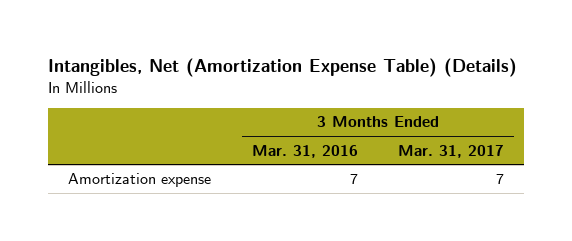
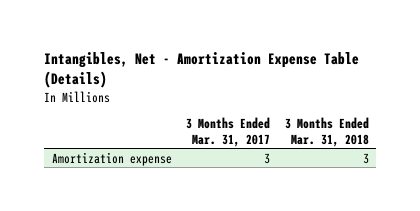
[48,57,518,77] Intangibles, Net (Amortization Expense Table) (Details) -> [44,52,360,89] Intangibles, Net - Amortization Expense Table (Details)
[251,144,358,158] Mar. 31, 2016 -> none
none -> [284,117,369,147] 3 Months Ended Mar. 31, 2018
[495,174,504,185] 7 -> [264,152,271,164] 3

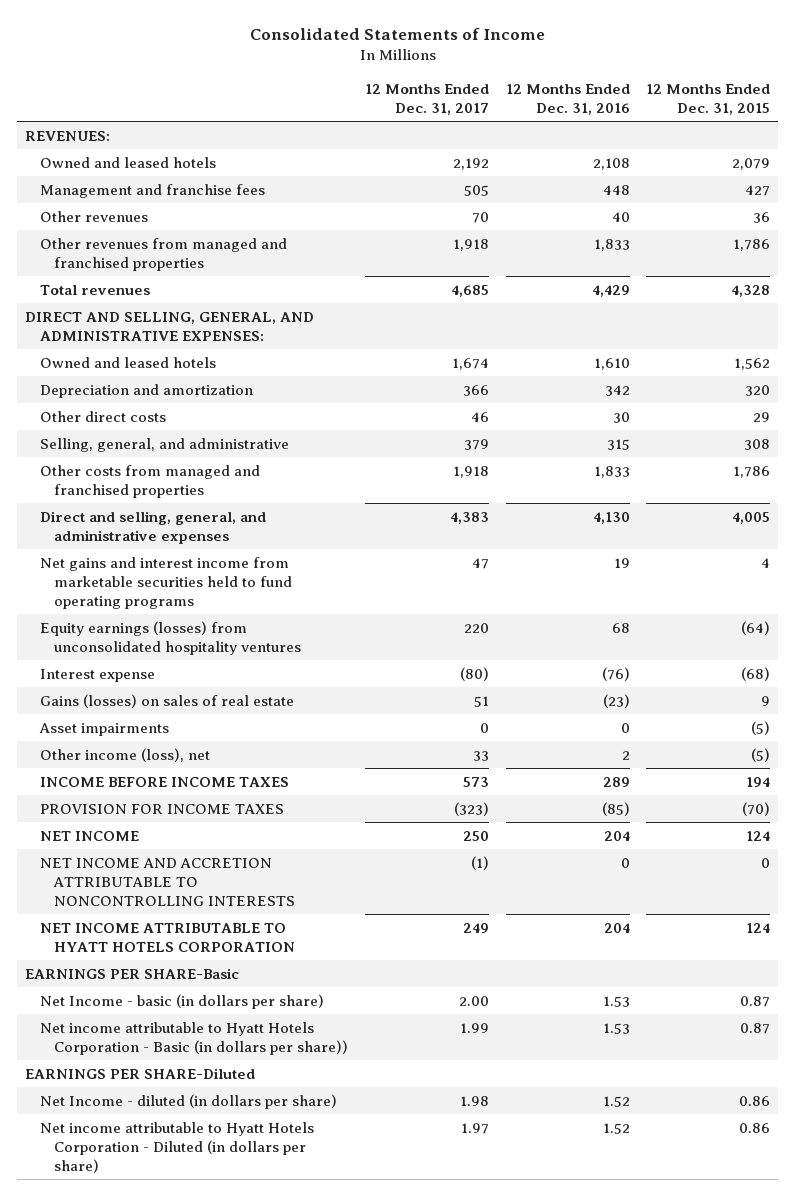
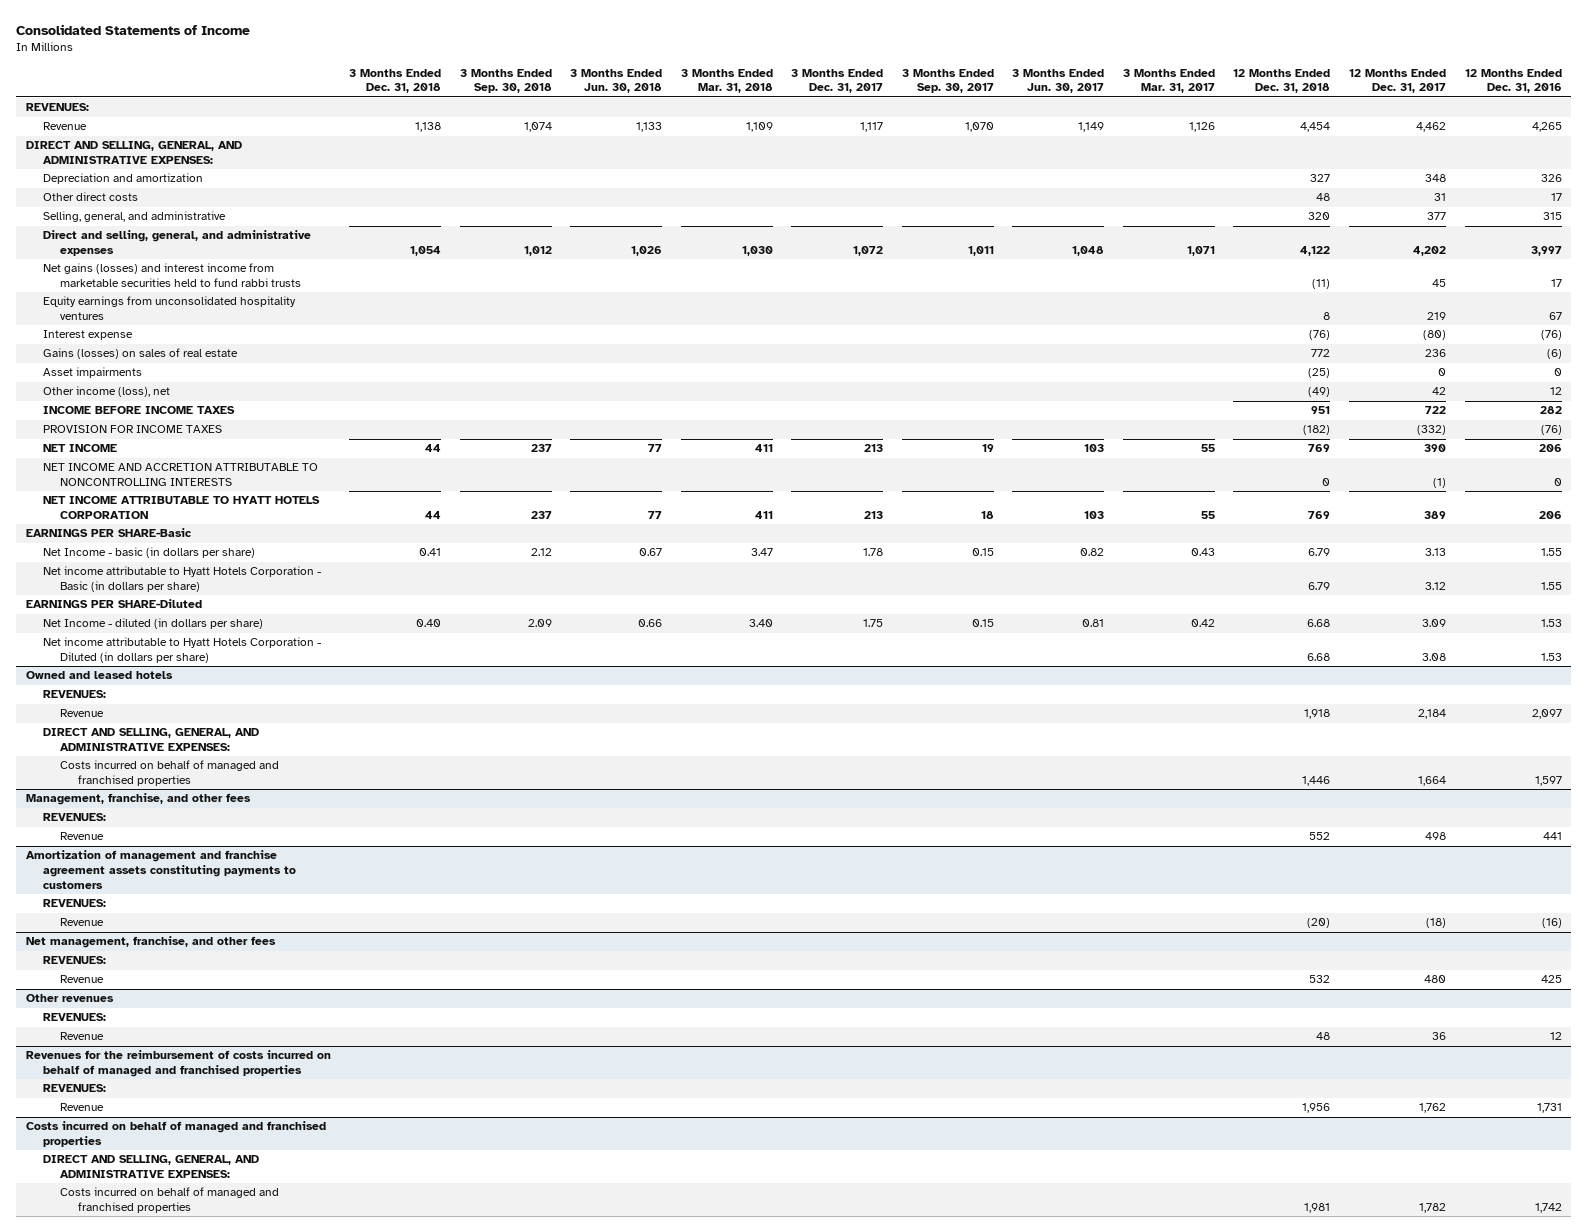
[646,83,771,115] 12 Months Ended Dec. 31, 2015 -> none
none -> [349,68,442,94] 3 Months Ended Dec. 31, 2018
none -> [459,68,552,94] 3 Months Ended Sep. 30, 2018
none -> [570,68,663,94] 3 Months Ended Jun. 30, 2018
none -> [680,68,773,94] 3 Months Ended Mar. 31, 2018
none -> [791,68,884,94] 3 Months Ended Dec. 31, 2017
none -> [901,68,994,94] 3 Months Ended Sep. 30, 2017
none -> [1012,68,1105,94] 3 Months Ended Jun. 30, 2017
none -> [1122,68,1215,94] 3 Months Ended Mar. 31, 2017
none -> [1233,68,1331,94] 12 Months Ended Dec. 31, 2018
[39,156,216,168] Owned and leased hotels -> none
[39,183,265,198] Management and franchise fees -> none
[39,210,148,222] Other revenues -> none
[39,237,287,271] Other revenues from managed and franchised properties -> none
[39,284,150,295] Total revenues -> none
none -> [42,122,87,131] Revenue
[39,356,216,368] Owned and leased hotels -> none
[39,464,260,498] Other costs from managed and franchised properties -> none
[462,384,489,396] 366 -> [1425,174,1447,183] 348
[604,384,630,396] 342 -> [1540,174,1562,183] 326
[470,411,489,422] 46 -> [1434,193,1447,202] 31
[612,411,630,423] 30 -> [1550,193,1562,202] 17
[463,438,489,450] 379 -> [1427,212,1447,221] 377
[449,511,489,524] 4,383 -> [1413,246,1447,257] 4,202
[592,511,630,524] 4,130 -> [1530,246,1562,257] 3,997
[39,556,293,609] Net gains and interest income from marketable securities held to fund operating programs -> [42,263,302,288] Net gains (losses) and interest income from marketable securities held to fund rabbi trusts
[471,557,489,569] 47 -> [1432,279,1447,288] 45
[613,557,630,568] 19 -> [1550,279,1562,288] 17
[39,620,302,655] Equity earnings (losses) from unconsolidated hospitality ventures -> [42,296,296,321] Equity earnings from unconsolidated hospitality ventures
[463,622,489,633] 220 -> [1427,312,1447,321] 219
[611,622,630,633] 68 -> [1548,312,1562,321] 67
[473,695,489,707] 51 -> [1425,349,1447,358] 236
[602,693,630,708] (23) -> [1546,349,1562,360] (6)
[472,750,489,761] 33 -> [1432,387,1447,396] 42
[621,750,630,760] 2 -> [1549,387,1562,396] 12
[462,776,489,787] 573 -> [1425,406,1447,415] 722
[602,776,630,787] 289 -> [1539,406,1562,415] 282
[453,801,489,816] (323) -> [1417,425,1447,436] (332)
[601,801,630,816] (85) -> [1540,425,1562,436] (76)
[462,830,489,841] 250 -> [1424,444,1447,453] 390
[603,830,630,841] 204 -> [1538,444,1562,453] 206
[462,922,489,933] 249 -> [1424,511,1447,520] 389
[603,922,630,933] 204 -> [1538,511,1562,520] 206
[458,995,489,1006] 2.00 -> [1425,548,1447,557] 3.13
[602,995,630,1007] 1.53 -> [1540,548,1562,557] 1.55
[39,1021,349,1055] Net income attributable to Hyatt Hotels Corporation - Basic (in dollars per share)) -> [42,566,321,593] Net income attributable to Hyatt Hotels Corporation - Basic (in dollars per share)
[459,1022,489,1033] 1.99 -> [1425,582,1447,591] 3.12
[602,1022,630,1034] 1.53 -> [1540,582,1562,591] 1.55
[459,1095,489,1106] 1.98 -> [1422,619,1447,628] 3.09
[602,1095,630,1107] 1.52 -> [1540,619,1562,628] 1.53
[460,1122,489,1134] 1.97 -> [1422,653,1447,662] 3.08
[602,1122,630,1134] 1.52 -> [1540,653,1562,662] 1.53
none -> [25,671,173,680] Owned and leased hotels
none -> [42,690,106,699] REVENUES:
none -> [60,709,105,718] Revenue
none -> [42,728,259,752] DIRECT AND SELLING, GENERAL, AND ADMINISTRATIVE EXPENSES:
none -> [60,760,280,787] Costs incurred on behalf of managed and franchised properties
none -> [25,793,251,806] Management, franchise, and other fees
none -> [42,813,106,822] REVENUES:
none -> [60,832,105,841] Revenue
none -> [25,850,296,889] Amortization of management and franchise agreement assets constituting payments to customers
none -> [42,899,106,908] REVENUES:
none -> [60,918,105,927] Revenue
none -> [25,936,276,949] Net management, franchise, and other fees
none -> [42,956,106,965] REVENUES:
none -> [60,975,105,984] Revenue
none -> [25,994,114,1003] Other revenues
none -> [42,1013,106,1022] REVENUES:
none -> [60,1032,105,1041] Revenue
none -> [25,1050,331,1078] Revenues for the reimbursement of costs incurred on behalf of managed and franchised properties
none -> [42,1084,106,1093] REVENUES:
none -> [60,1103,105,1112] Revenue
none -> [25,1121,326,1148] Costs incurred on behalf of managed and franchised properties
none -> [42,1155,259,1179] DIRECT AND SELLING, GENERAL, AND ADMINISTRATIVE EXPENSES:
none -> [60,1187,280,1214] Costs incurred on behalf of managed and franchised properties

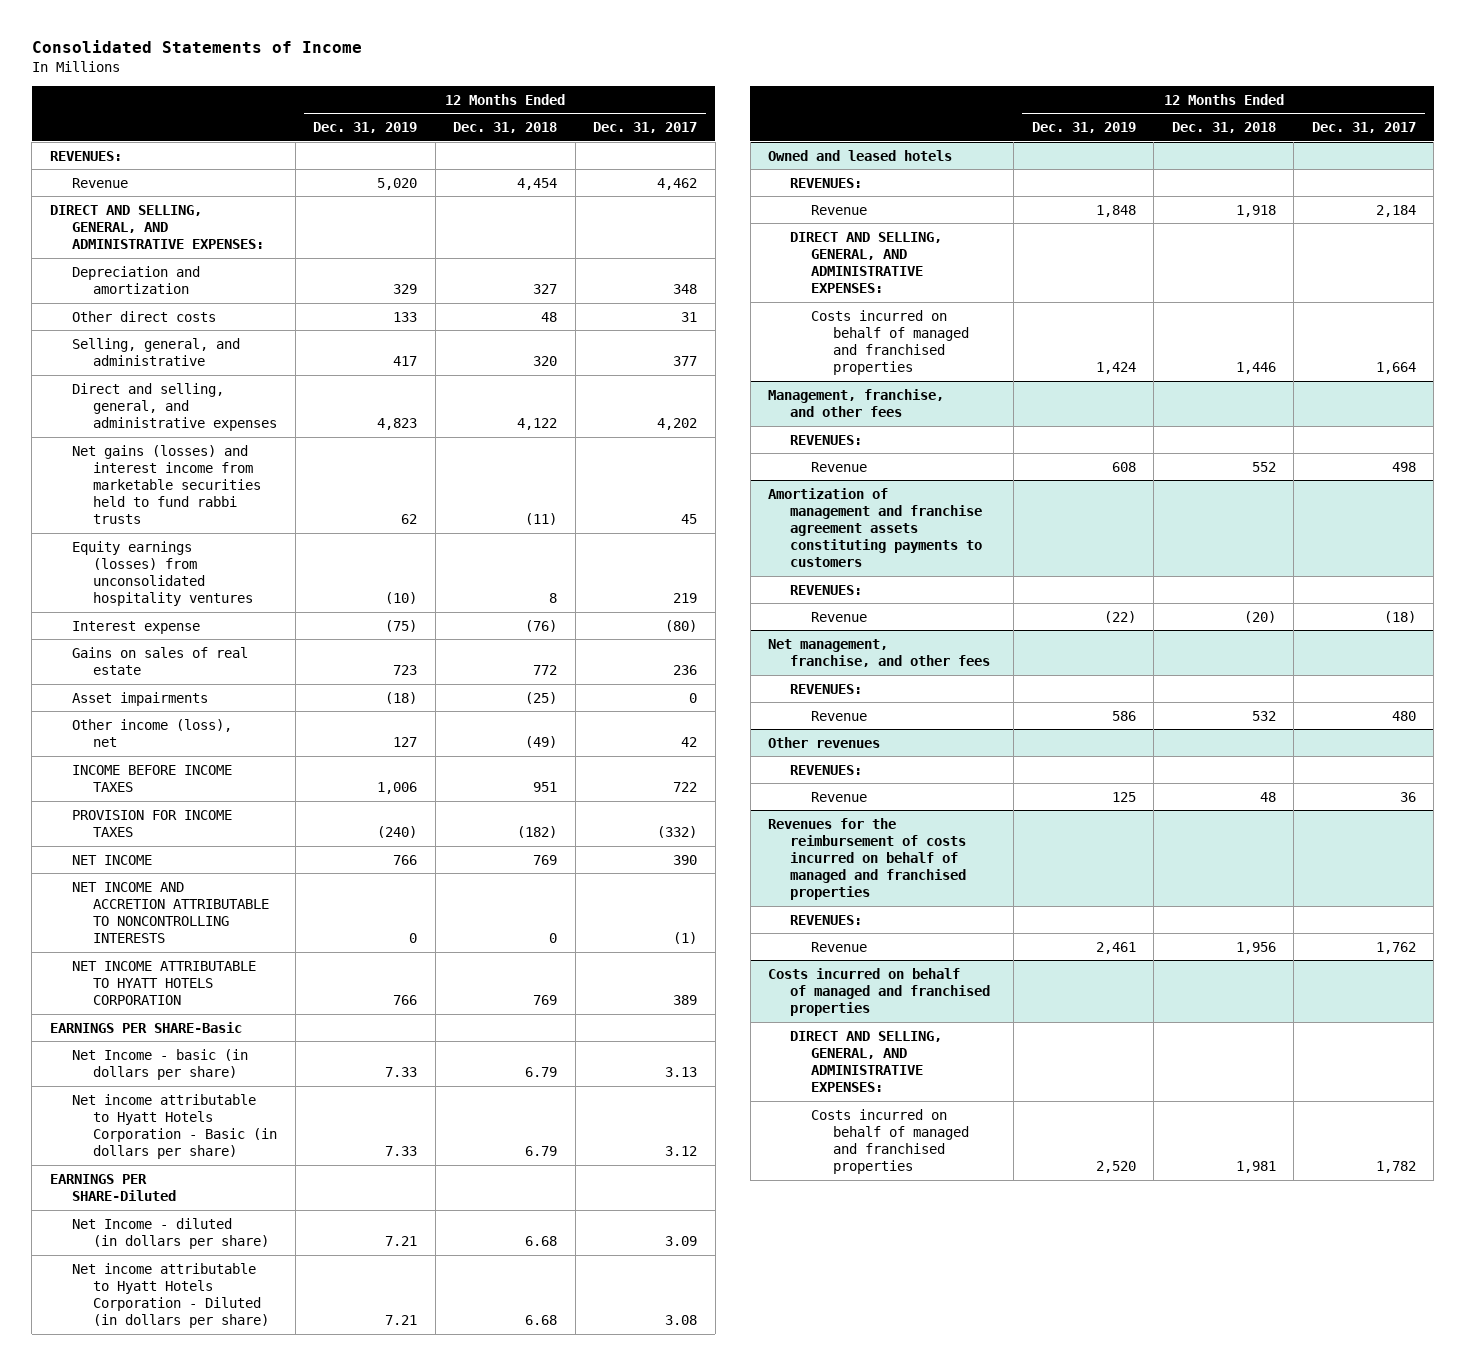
[349,68,442,94] 3 Months Ended Dec. 31, 2018 -> none
[459,68,552,94] 3 Months Ended Sep. 30, 2018 -> none
[570,68,663,94] 3 Months Ended Jun. 30, 2018 -> none
[680,68,773,94] 3 Months Ended Mar. 31, 2018 -> none
[791,68,884,94] 3 Months Ended Dec. 31, 2017 -> none
[901,68,994,94] 3 Months Ended Sep. 30, 2017 -> none
[1012,68,1105,94] 3 Months Ended Jun. 30, 2017 -> none
[1122,68,1215,94] 3 Months Ended Mar. 31, 2017 -> none
[1464,68,1562,94] 12 Months Ended Dec. 31, 2016 -> none
none -> [313,122,418,134] Dec. 31, 2019
[42,296,296,321] Equity earnings from unconsolidated hospitality ventures -> [71,540,254,607] Equity earnings (losses) from unconsolidated hospitality ventures
[42,348,238,360] Gains (losses) on sales of real estate -> [71,646,248,675] Gains on sales of real estate

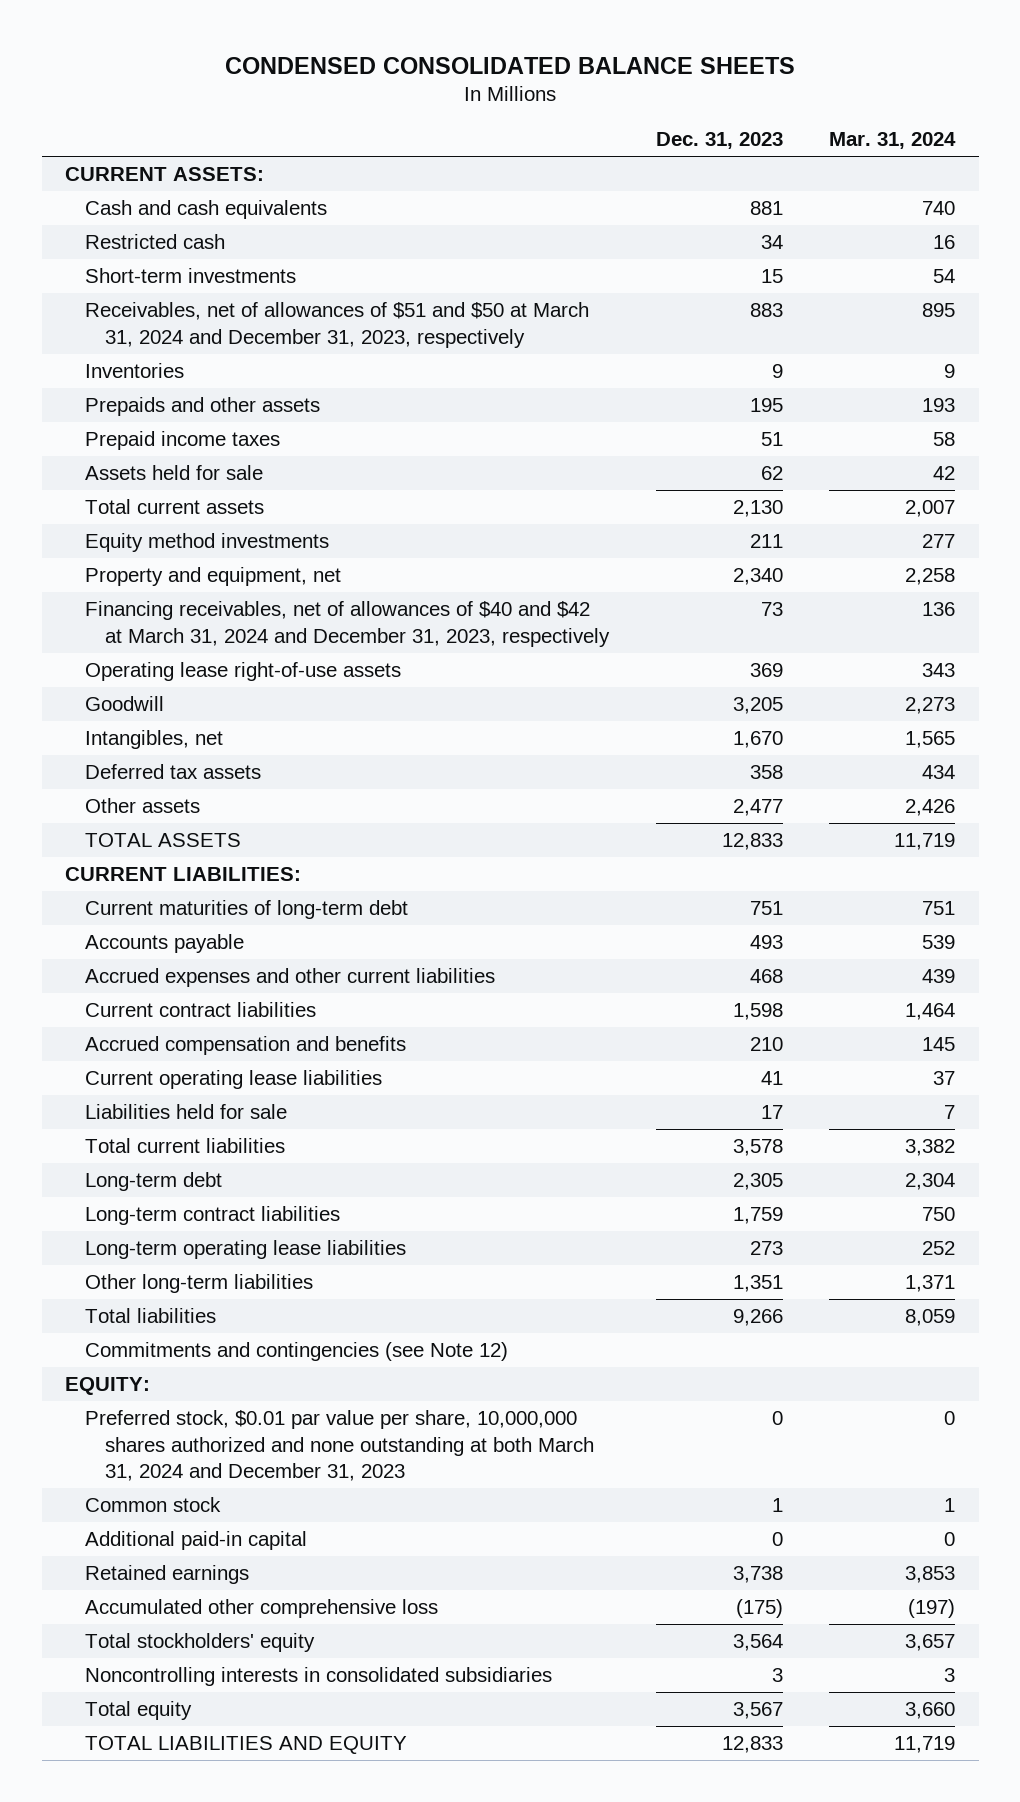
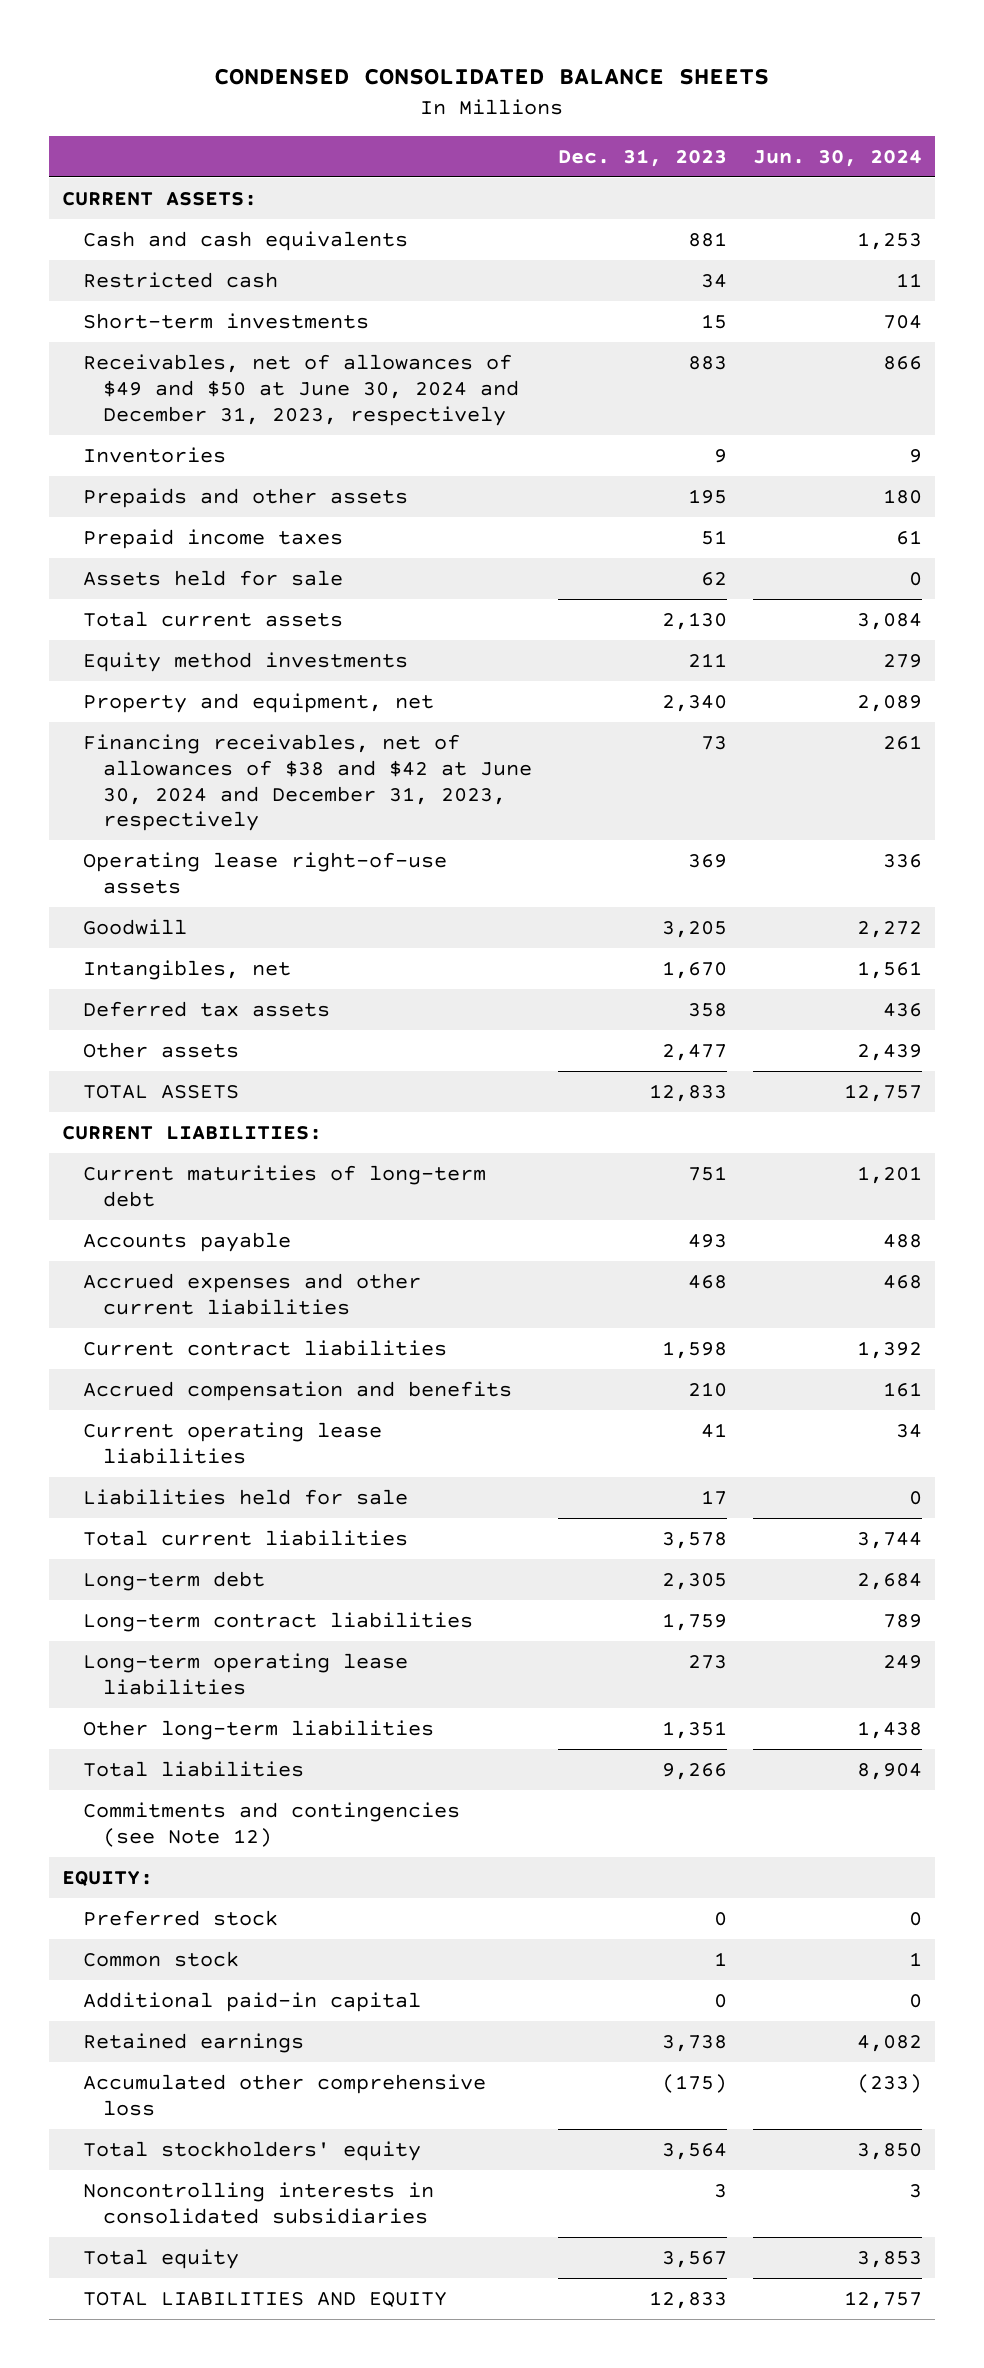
[829,132,957,150] Mar. 31, 2024 -> none
none -> [752,149,922,167] Jun. 30, 2024
[84,302,589,348] Receivables, net of allowances of $51 and $50 at March 31, 2024 and December 31, 2023, respectively -> [82,354,520,426] Receivables, net of allowances of $49 and $50 at June 30, 2024 and December 31, 2023, respectively
[84,601,610,647] Financing receivables, net of allowances of $40 and $42 at March 31, 2024 and December 31, 2023, respectively -> [82,734,533,832] Financing receivables, net of allowances of $38 and $42 at June 30, 2024 and December 31, 2023, respectively
[84,1410,594,1482] Preferred stock, $0.01 par value per share, 10,000,000 shares authorized and none outstanding at both March 31, 2024 and December 31, 2023 -> [82,1910,278,1927] Preferred stock

